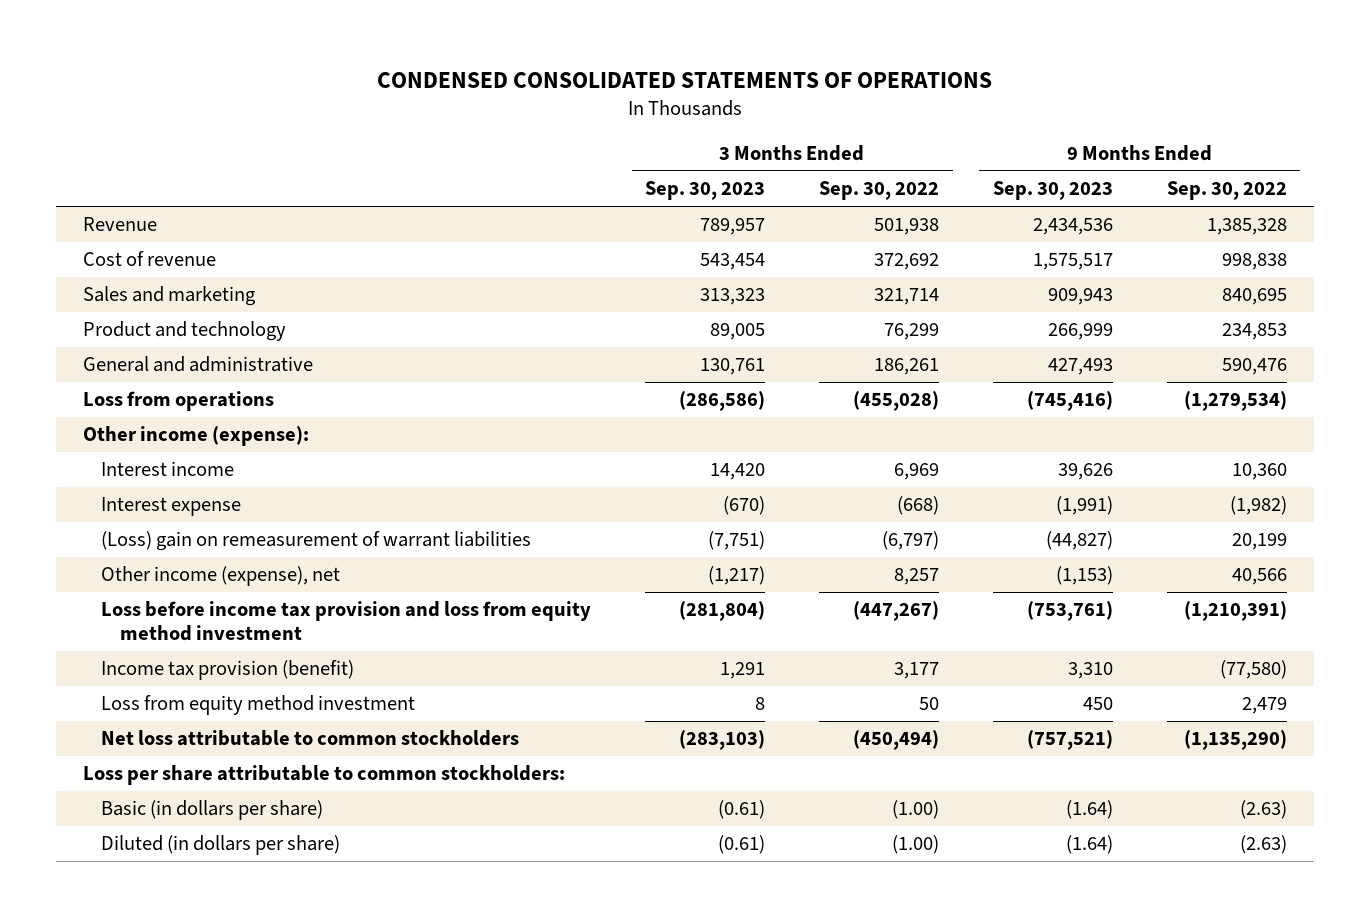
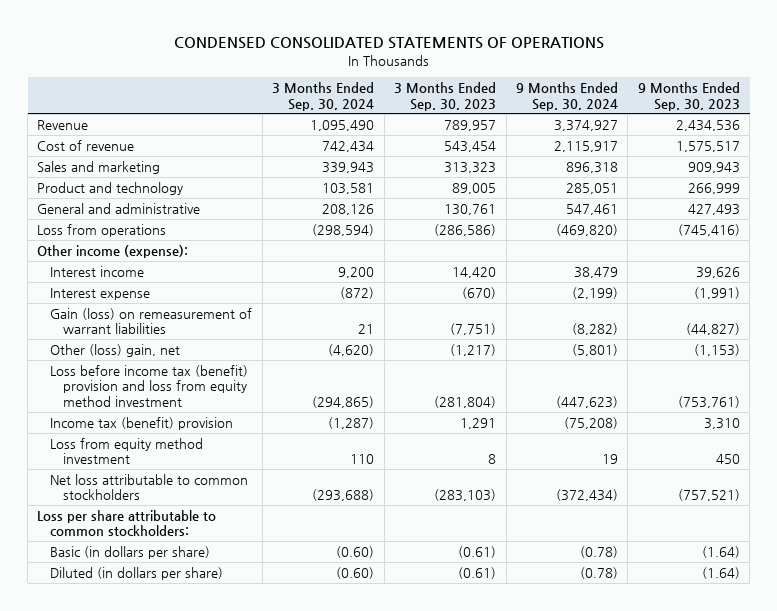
[819,181,940,201] Sep. 30, 2022 -> none
[1166,181,1287,201] Sep. 30, 2022 -> none
none -> [272,82,375,111] 3 Months Ended Sep. 30, 2024
none -> [515,82,618,111] 9 Months Ended Sep. 30, 2024
[101,531,532,552] (Loss) gain on remeasurement of warrant liabilities -> [50,307,253,335] Gain (loss) on remeasurement of warrant liabilities
[101,566,341,587] Other income (expense), net -> [50,343,181,357] Other (loss) gain, net
[101,601,592,642] Loss before income tax provision and loss from equity method investment -> [50,364,249,407] Loss before income tax (benefit) provision and loss from equity method investment
[101,660,355,681] Income tax provision (benefit) -> [50,416,234,430] Income tax (benefit) provision

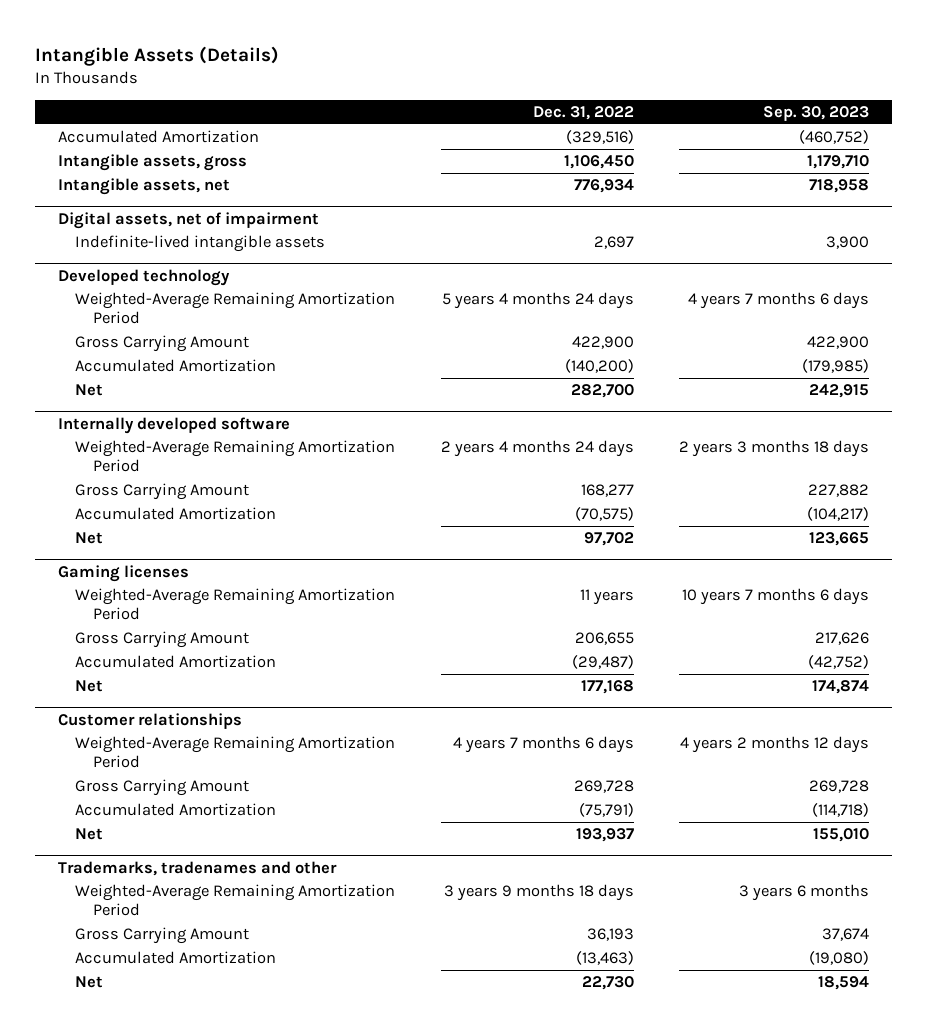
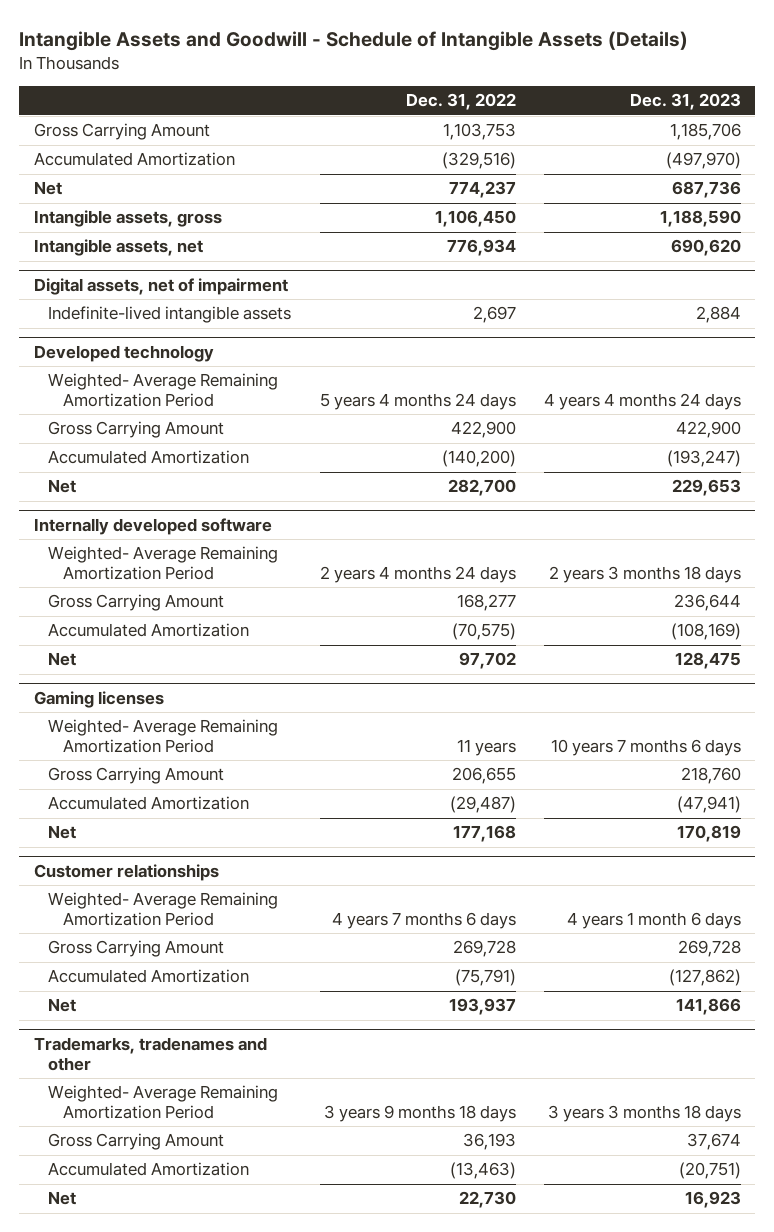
[34,45,279,66] Intangible Assets (Details) -> [19,30,689,51] Intangible Assets and Goodwill - Schedule of Intangible Assets (Details)
[763,105,870,121] Sep. 30, 2023 -> none
none -> [629,93,741,111] Dec. 31, 2023
none -> [33,123,210,141] Gross Carrying Amount
none -> [33,181,62,196] Net
[75,292,396,325] Weighted-Average Remaining Amortization Period -> [48,373,279,408] Weighted- Average Remaining Amortization Period
[75,440,396,473] Weighted-Average Remaining Amortization Period -> [48,546,279,581] Weighted- Average Remaining Amortization Period
[75,588,396,621] Weighted-Average Remaining Amortization Period -> [48,719,279,754] Weighted- Average Remaining Amortization Period
[75,736,396,769] Weighted-Average Remaining Amortization Period -> [48,892,279,927] Weighted- Average Remaining Amortization Period
[75,884,396,917] Weighted-Average Remaining Amortization Period -> [48,1085,279,1120] Weighted- Average Remaining Amortization Period

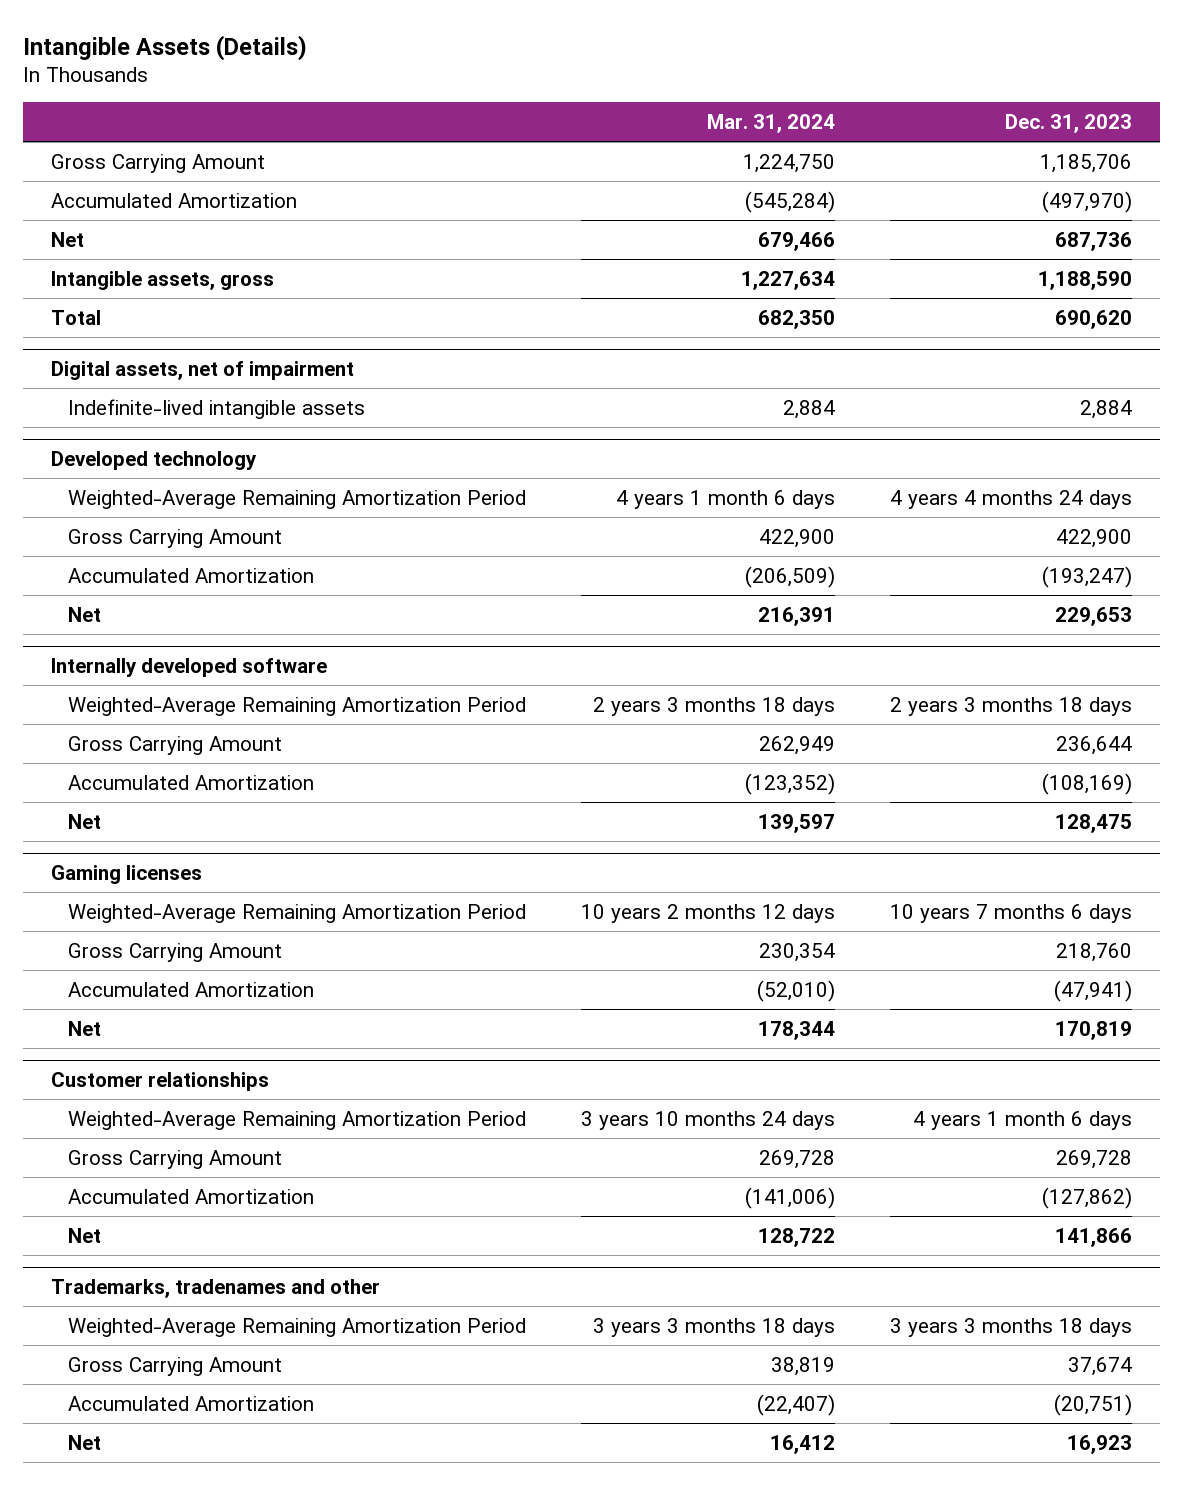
[19,30,689,51] Intangible Assets and Goodwill - Schedule of Intangible Assets (Details) -> [23,34,308,61] Intangible Assets (Details)
[405,93,516,111] Dec. 31, 2022 -> none
none -> [707,113,836,133] Mar. 31, 2024
[33,239,203,257] Intangible assets, net -> [50,309,101,325] Total
[48,373,279,408] Weighted- Average Remaining Amortization Period -> [67,489,526,509] Weighted-Average Remaining Amortization Period
[48,546,279,581] Weighted- Average Remaining Amortization Period -> [67,696,526,716] Weighted-Average Remaining Amortization Period
[48,719,279,754] Weighted- Average Remaining Amortization Period -> [67,903,526,923] Weighted-Average Remaining Amortization Period
[48,892,279,927] Weighted- Average Remaining Amortization Period -> [67,1110,526,1130] Weighted-Average Remaining Amortization Period
[48,1085,279,1120] Weighted- Average Remaining Amortization Period -> [67,1317,526,1337] Weighted-Average Remaining Amortization Period

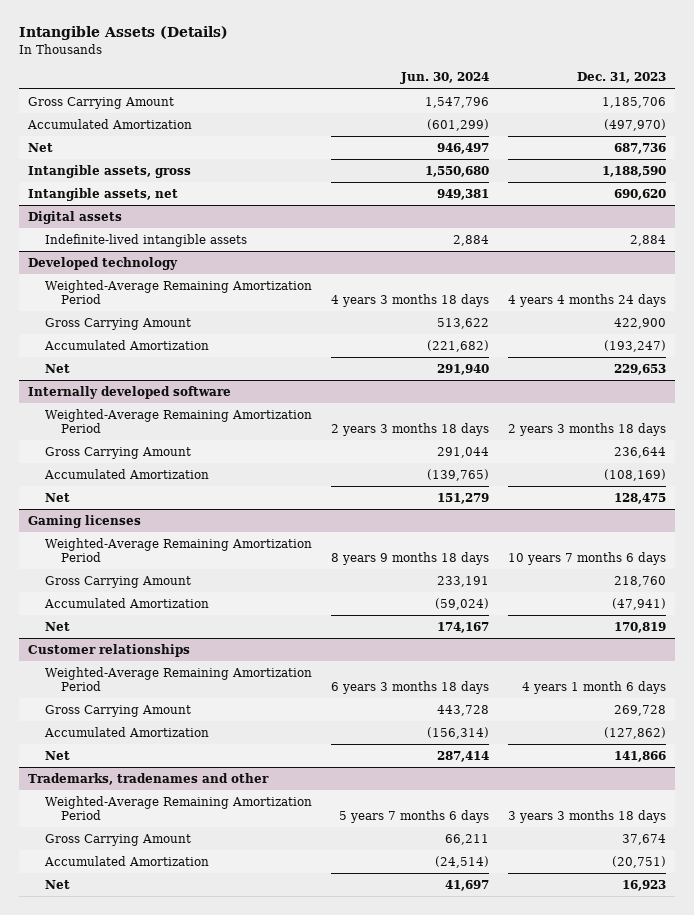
[707,113,836,133] Mar. 31, 2024 -> none
none -> [399,72,489,85] Jun. 30, 2024
[50,309,101,325] Total -> [28,187,179,201] Intangible assets, net
[50,361,354,381] Digital assets, net of impairment -> [28,210,123,224] Digital assets

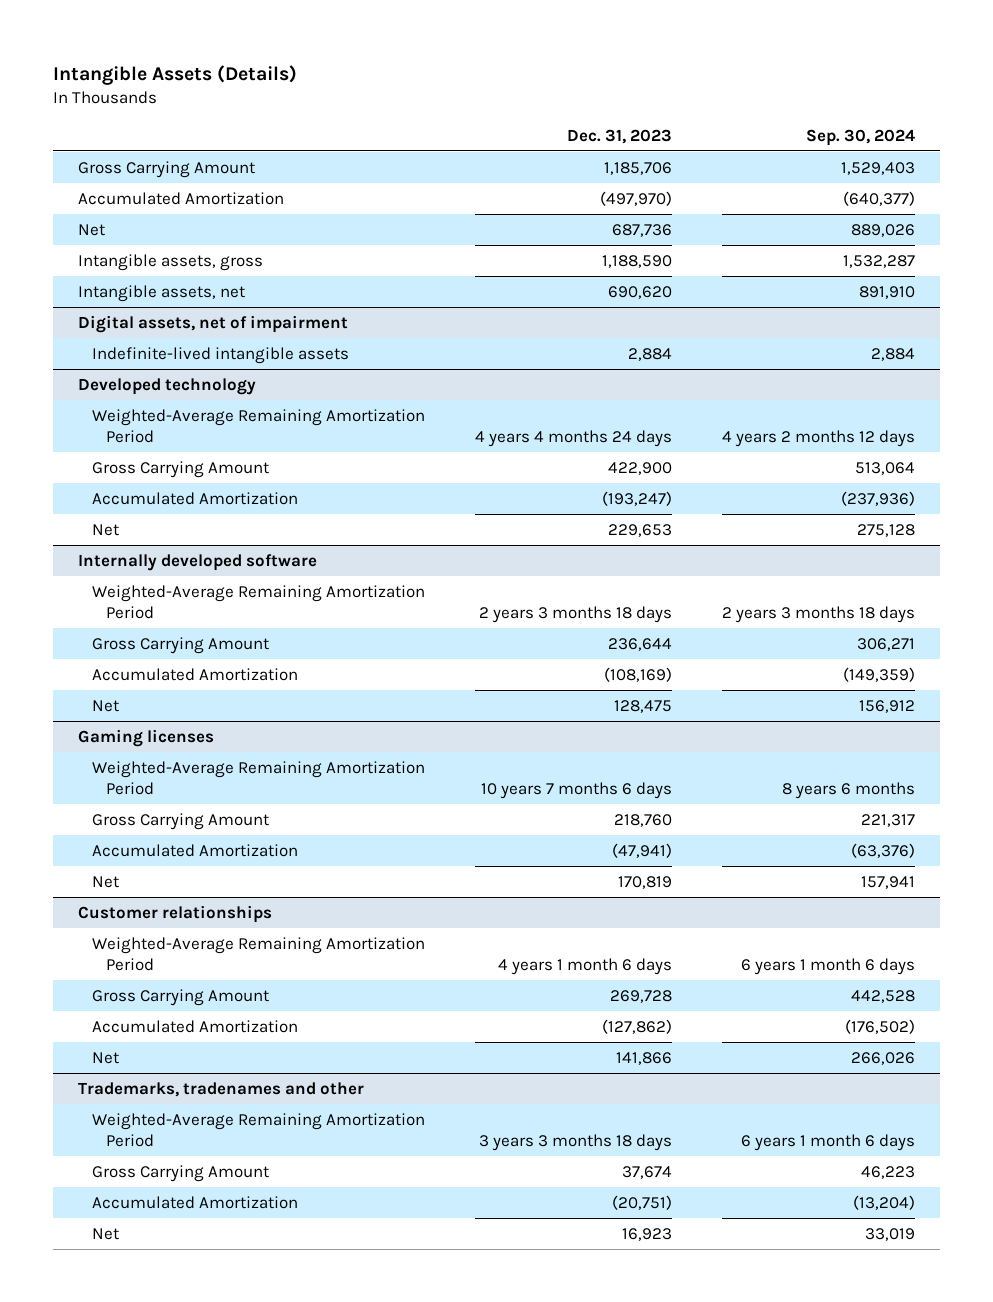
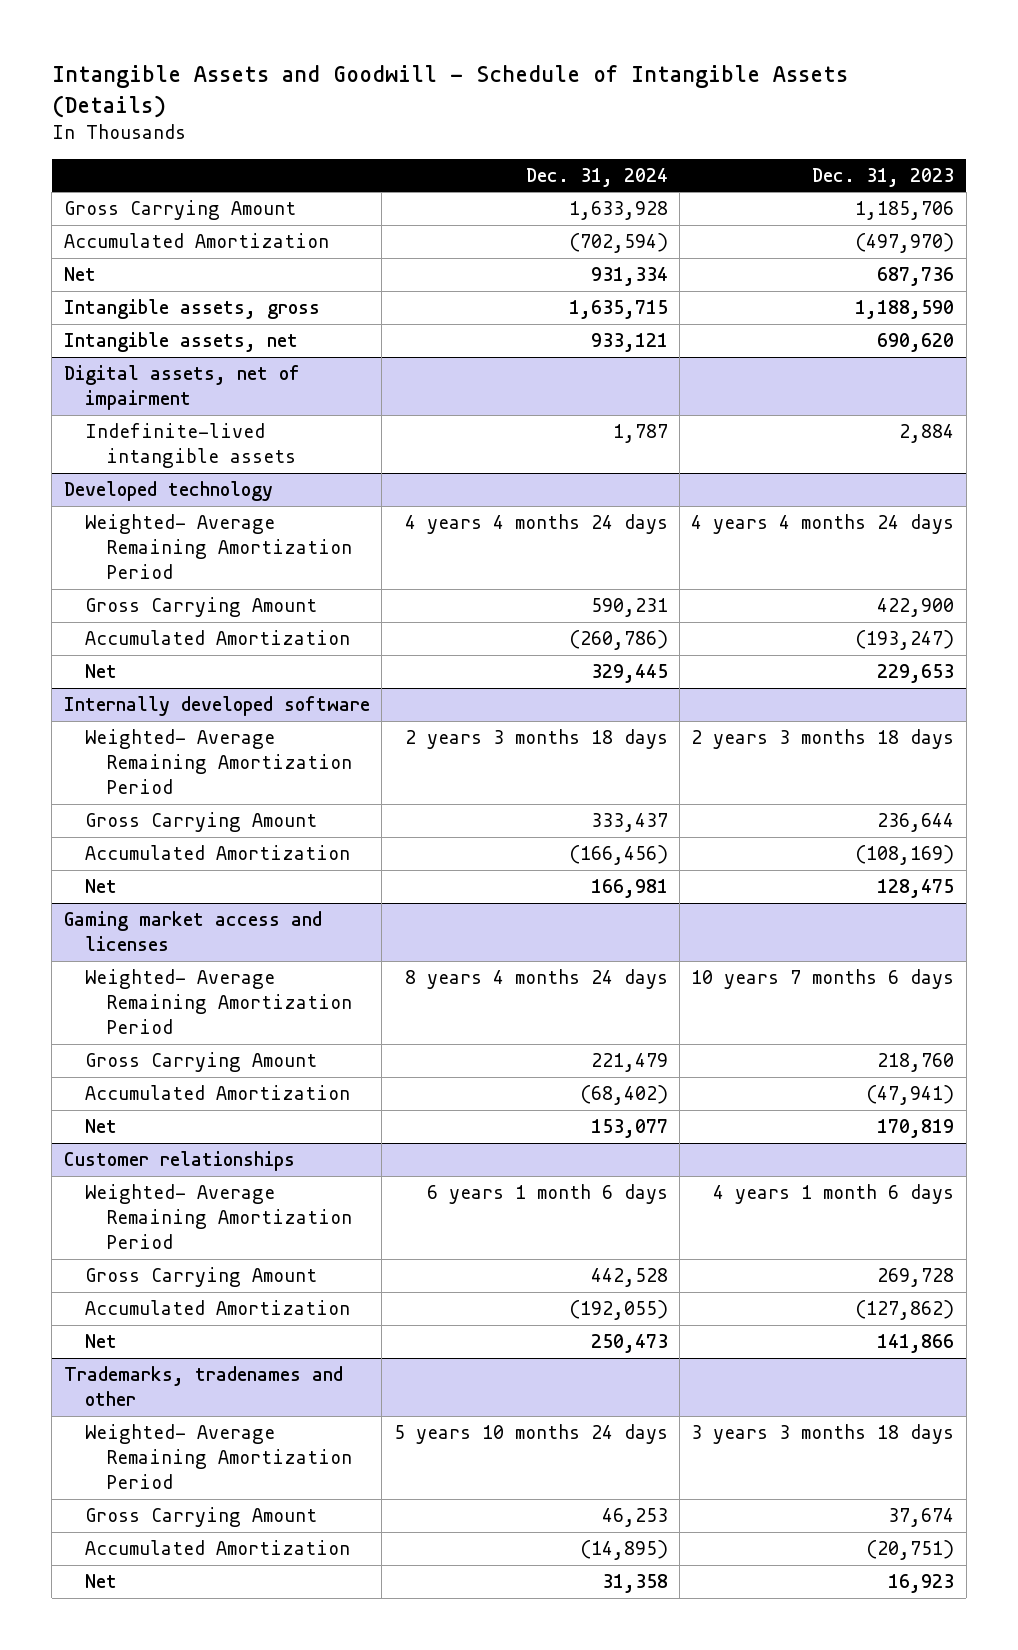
[52,64,297,85] Intangible Assets (Details) -> [51,65,848,118] Intangible Assets and Goodwill - Schedule of Intangible Assets (Details)
[806,128,916,146] Sep. 30, 2024 -> none
none -> [525,167,668,187] Dec. 31, 2024
[91,408,425,444] Weighted-Average Remaining Amortization Period -> [84,514,352,580] Weighted- Average Remaining Amortization Period
[91,584,425,620] Weighted-Average Remaining Amortization Period -> [84,729,352,795] Weighted- Average Remaining Amortization Period
[78,728,215,747] Gaming licenses -> [63,911,322,952] Gaming market access and licenses
[91,760,425,796] Weighted-Average Remaining Amortization Period -> [84,969,352,1035] Weighted- Average Remaining Amortization Period
[91,936,425,972] Weighted-Average Remaining Amortization Period -> [84,1184,352,1250] Weighted- Average Remaining Amortization Period
[91,1112,425,1148] Weighted-Average Remaining Amortization Period -> [84,1424,352,1490] Weighted- Average Remaining Amortization Period

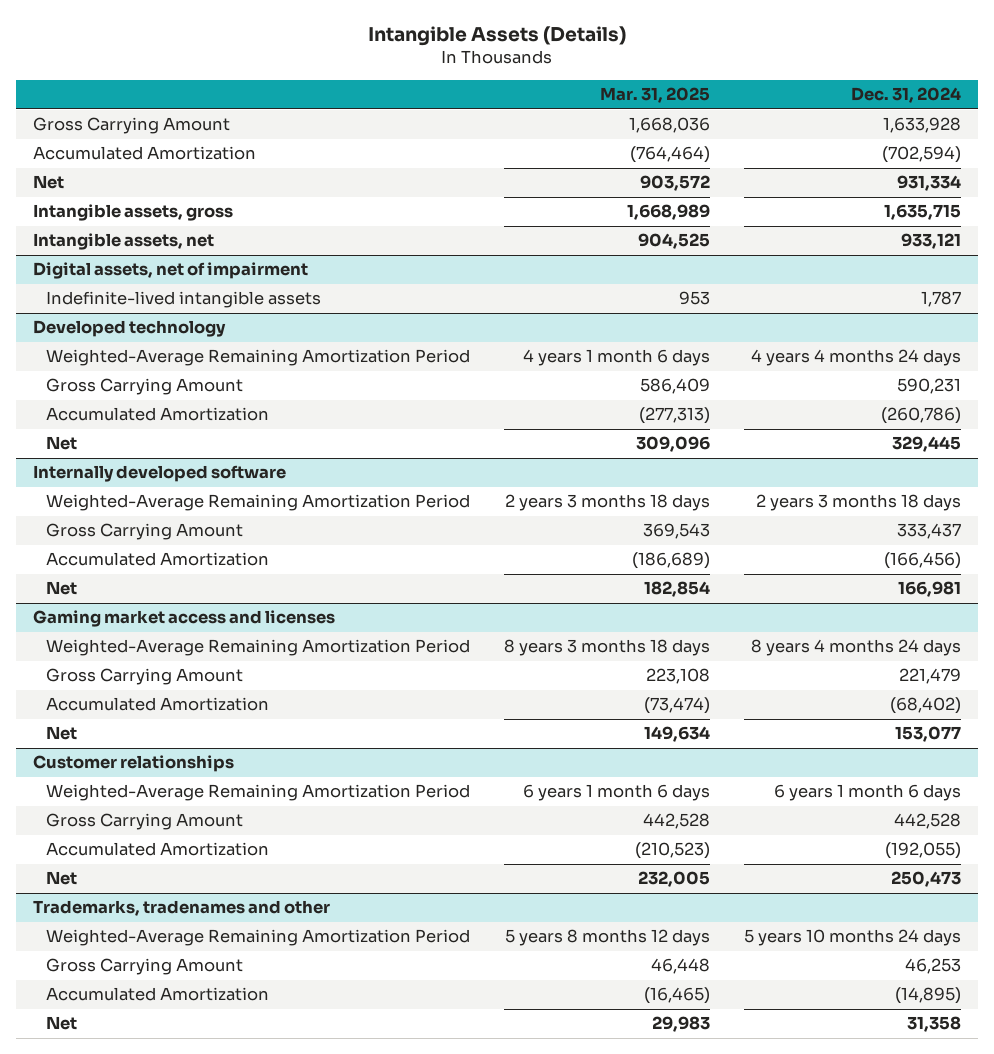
[51,65,848,118] Intangible Assets and Goodwill - Schedule of Intangible Assets (Details) -> [367,26,626,47] Intangible Assets (Details)
[812,167,955,187] Dec. 31, 2023 -> none
none -> [600,87,711,104] Mar. 31, 2025
[84,514,352,580] Weighted- Average Remaining Amortization Period -> [46,349,471,367] Weighted-Average Remaining Amortization Period
[84,729,352,795] Weighted- Average Remaining Amortization Period -> [46,494,471,512] Weighted-Average Remaining Amortization Period
[84,969,352,1035] Weighted- Average Remaining Amortization Period -> [46,639,471,657] Weighted-Average Remaining Amortization Period
[84,1184,352,1250] Weighted- Average Remaining Amortization Period -> [46,784,471,802] Weighted-Average Remaining Amortization Period
[84,1424,352,1490] Weighted- Average Remaining Amortization Period -> [46,929,471,947] Weighted-Average Remaining Amortization Period

